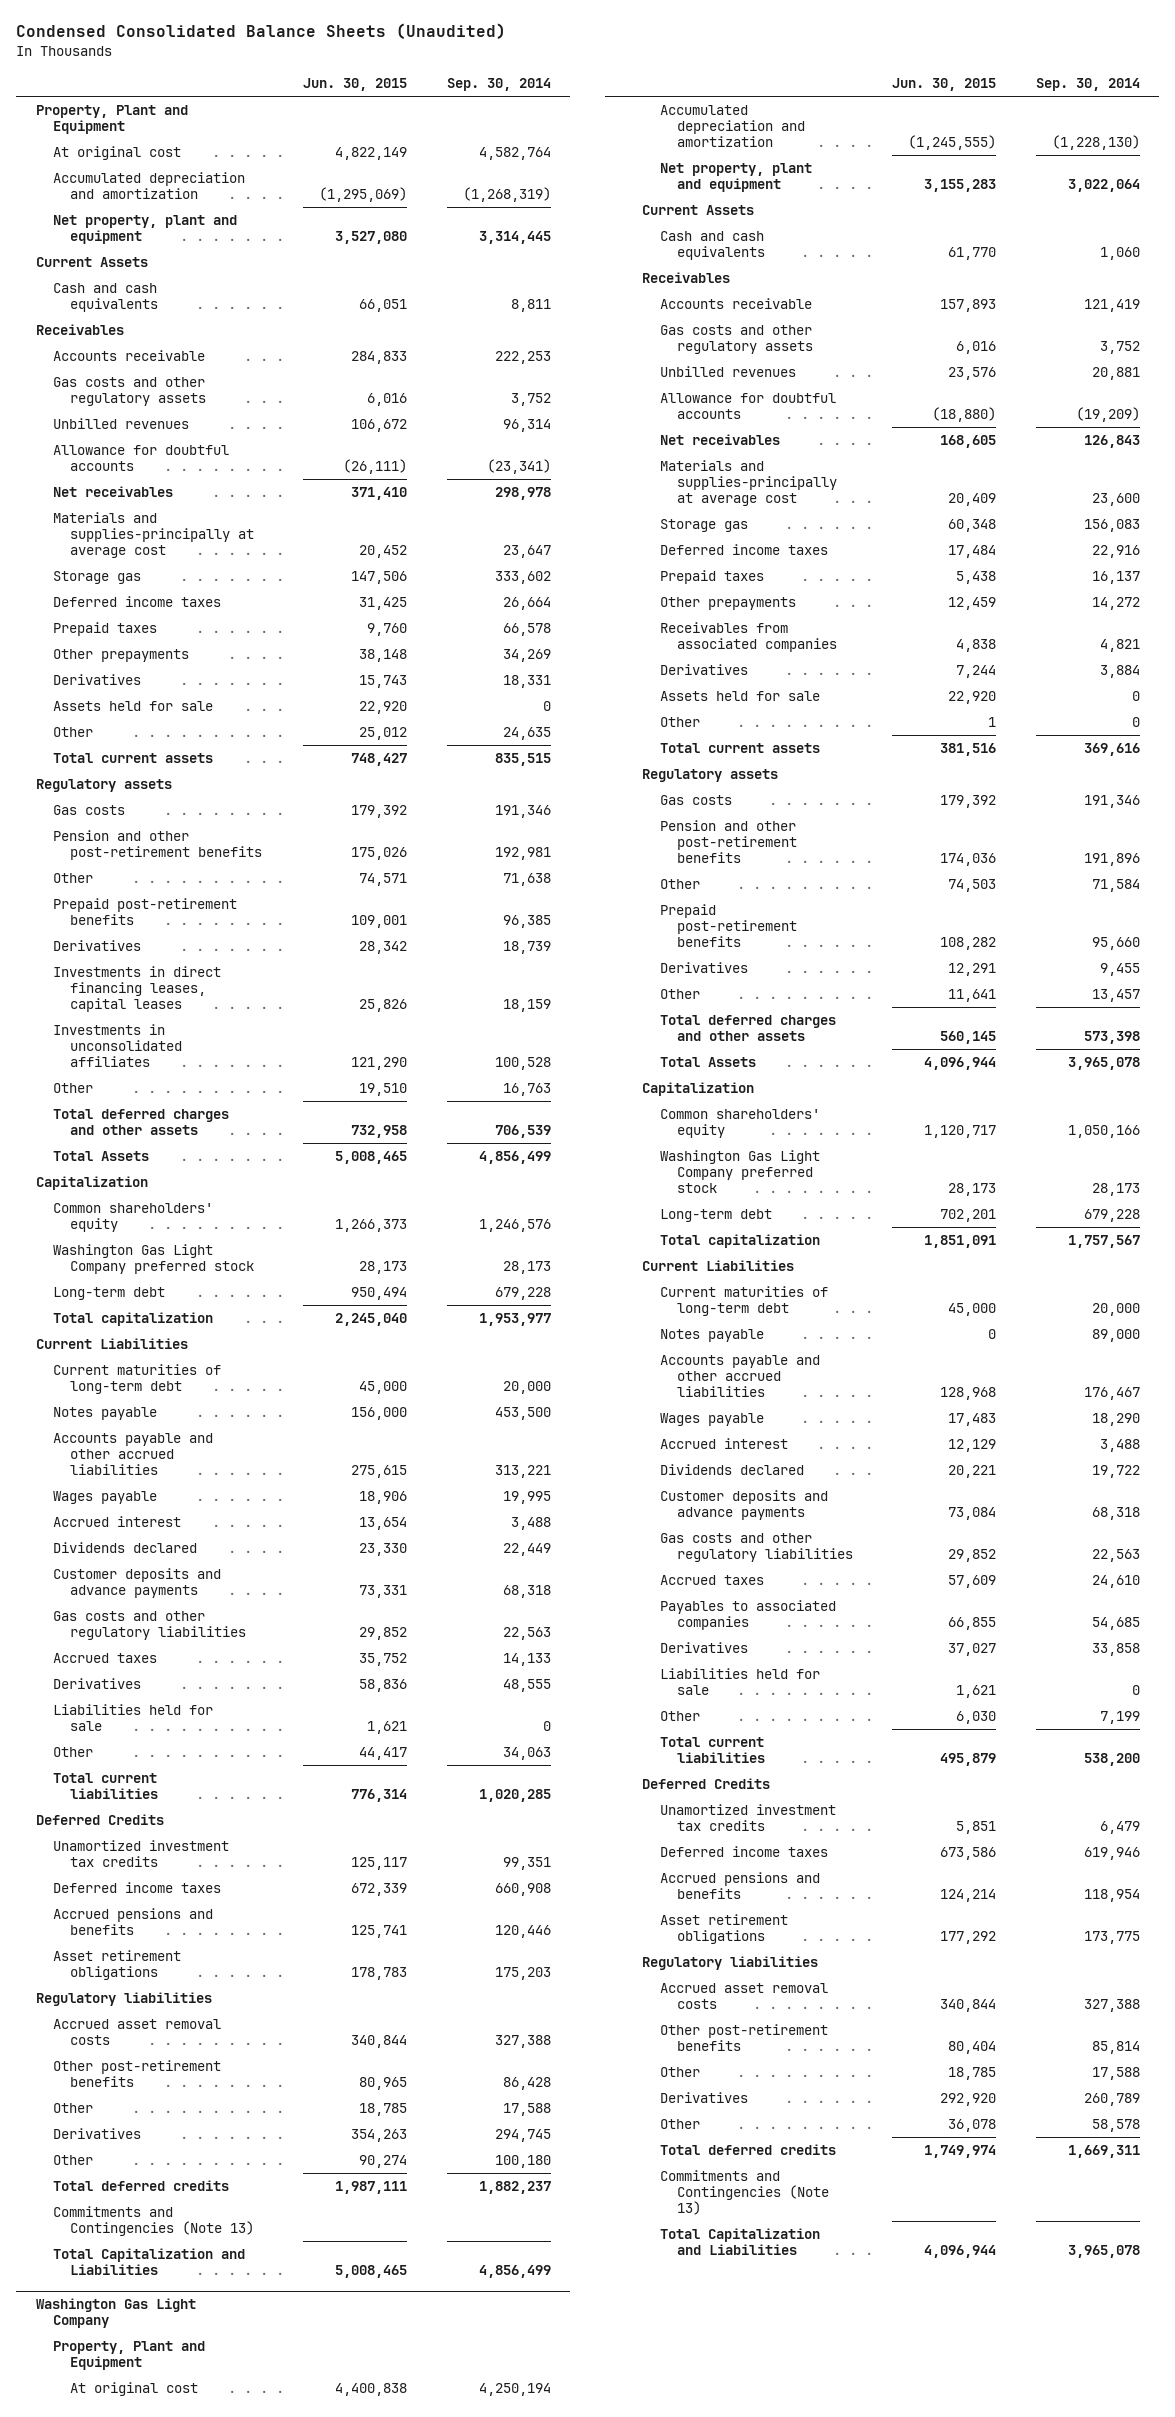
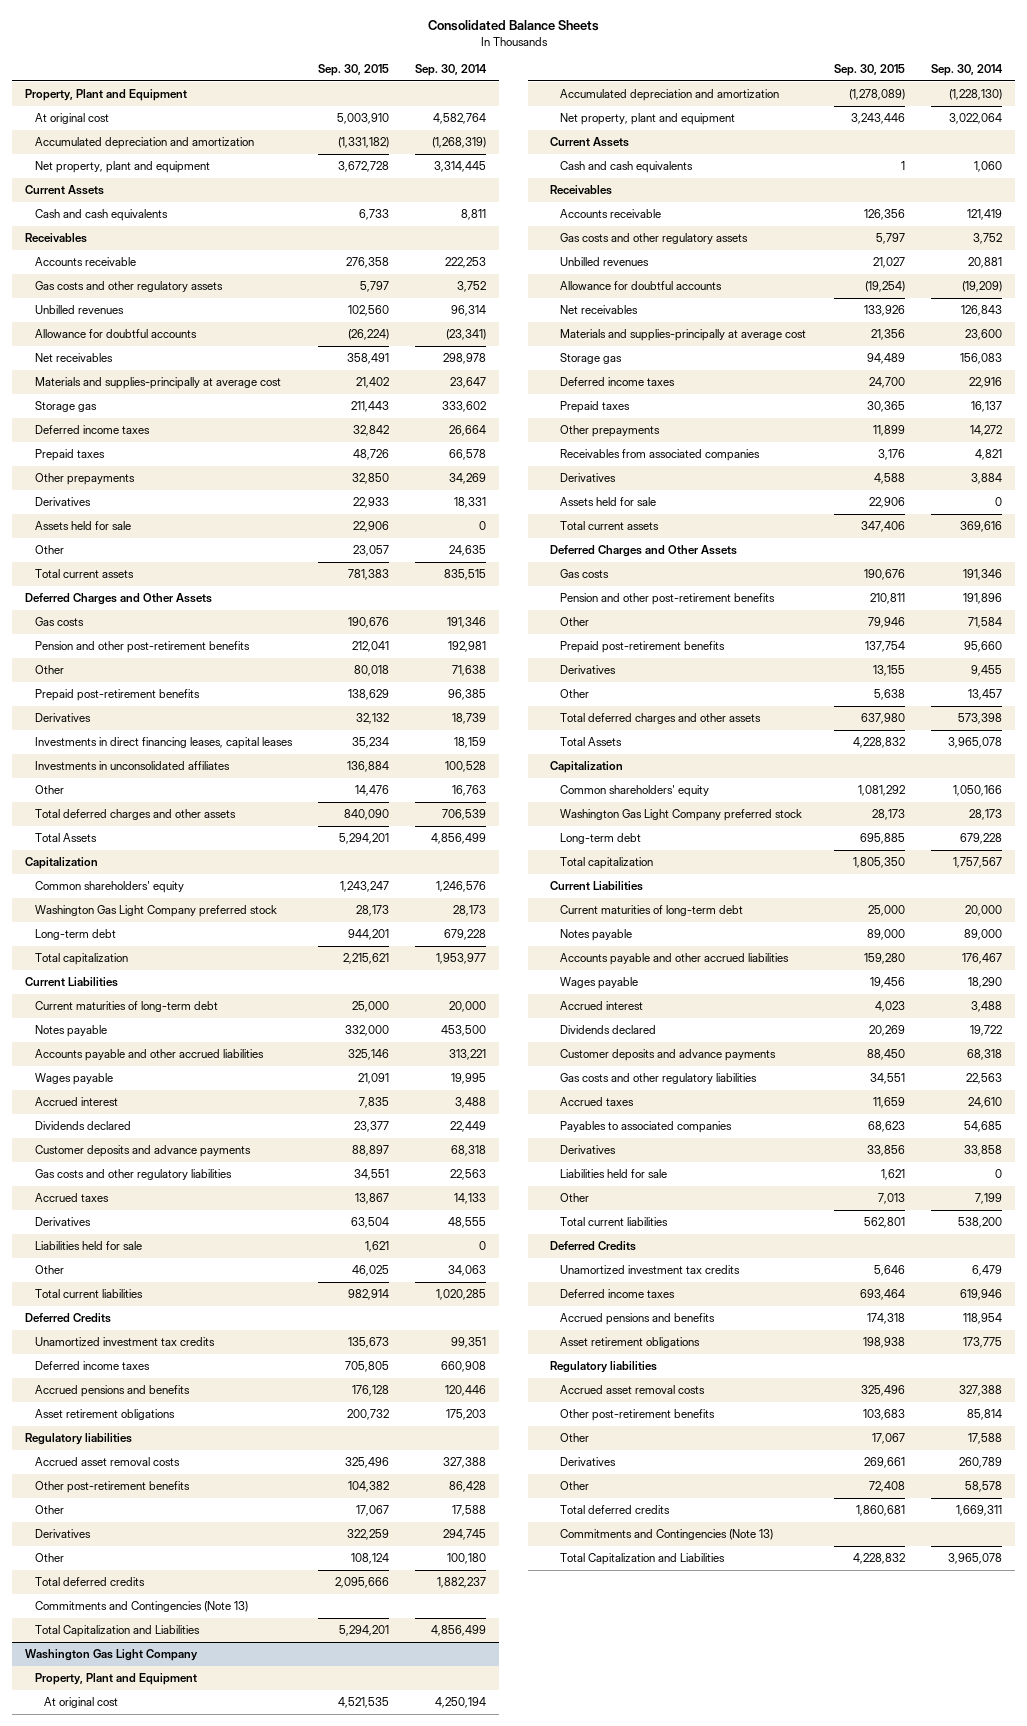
[15,23,506,40] Condensed Consolidated Balance Sheets (Unaudited) -> [427,20,599,32] Consolidated Balance Sheets
[303,78,408,92] Jun. 30, 2015 -> none
none -> [318,64,390,77] Sep. 30, 2015
[35,779,172,793] Regulatory assets -> none
none -> [25,593,213,606] Deferred Charges and Other Assets
[659,717,700,728] Other -> none
[642,769,779,783] Regulatory assets -> none
none -> [550,545,738,558] Deferred Charges and Other Assets

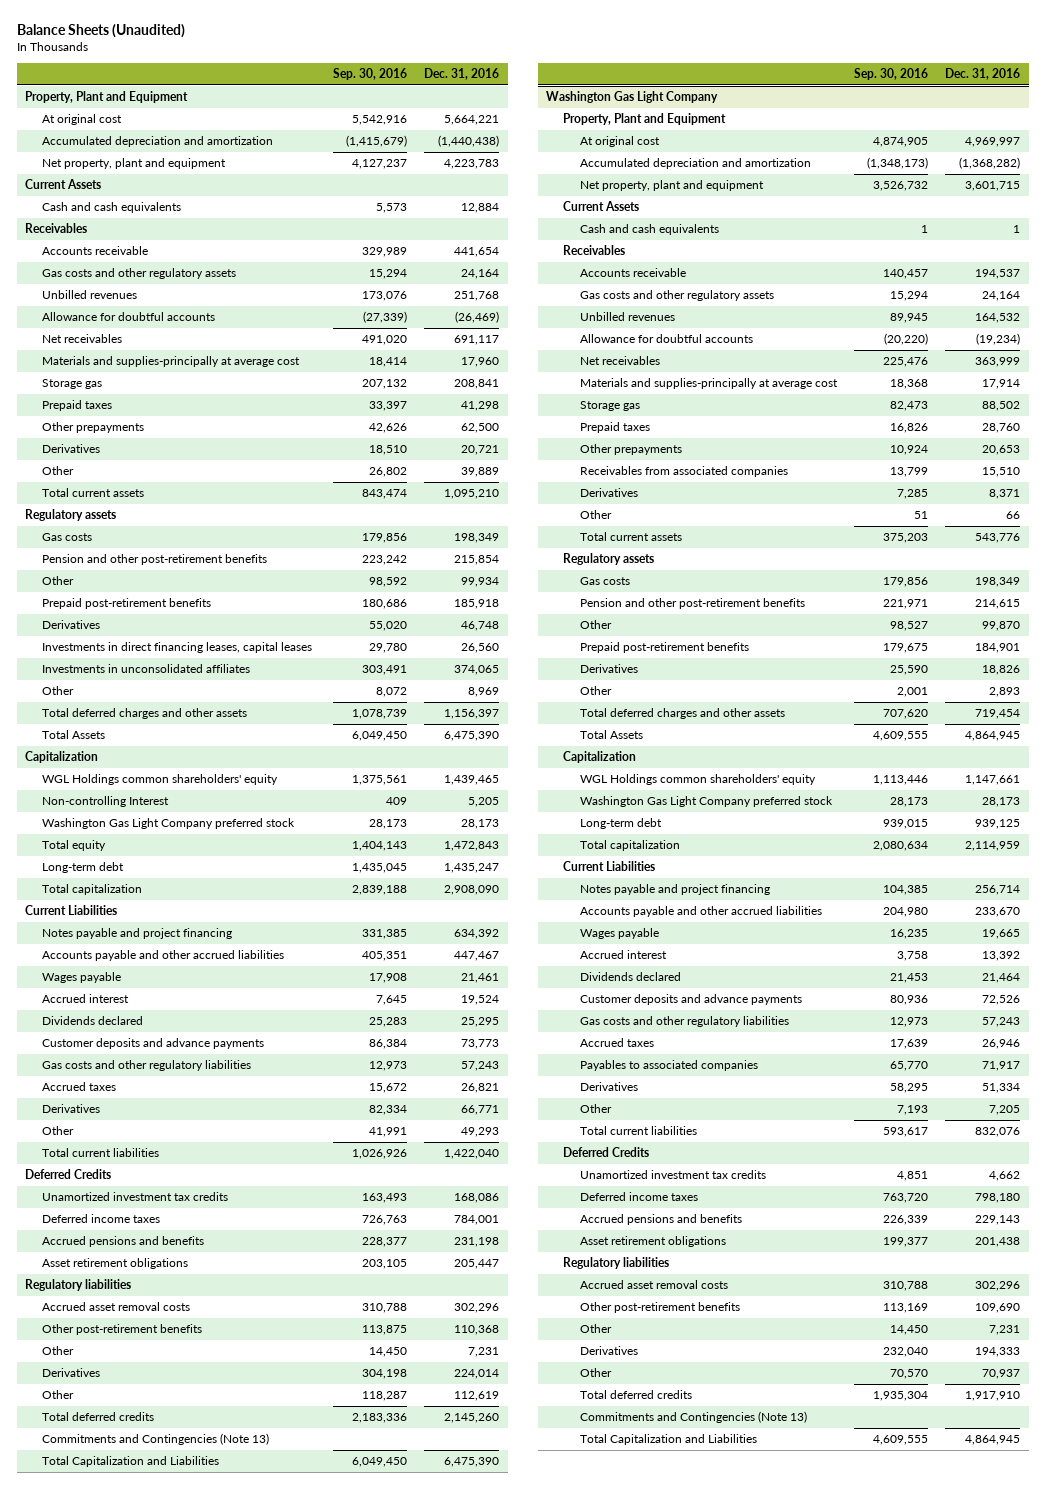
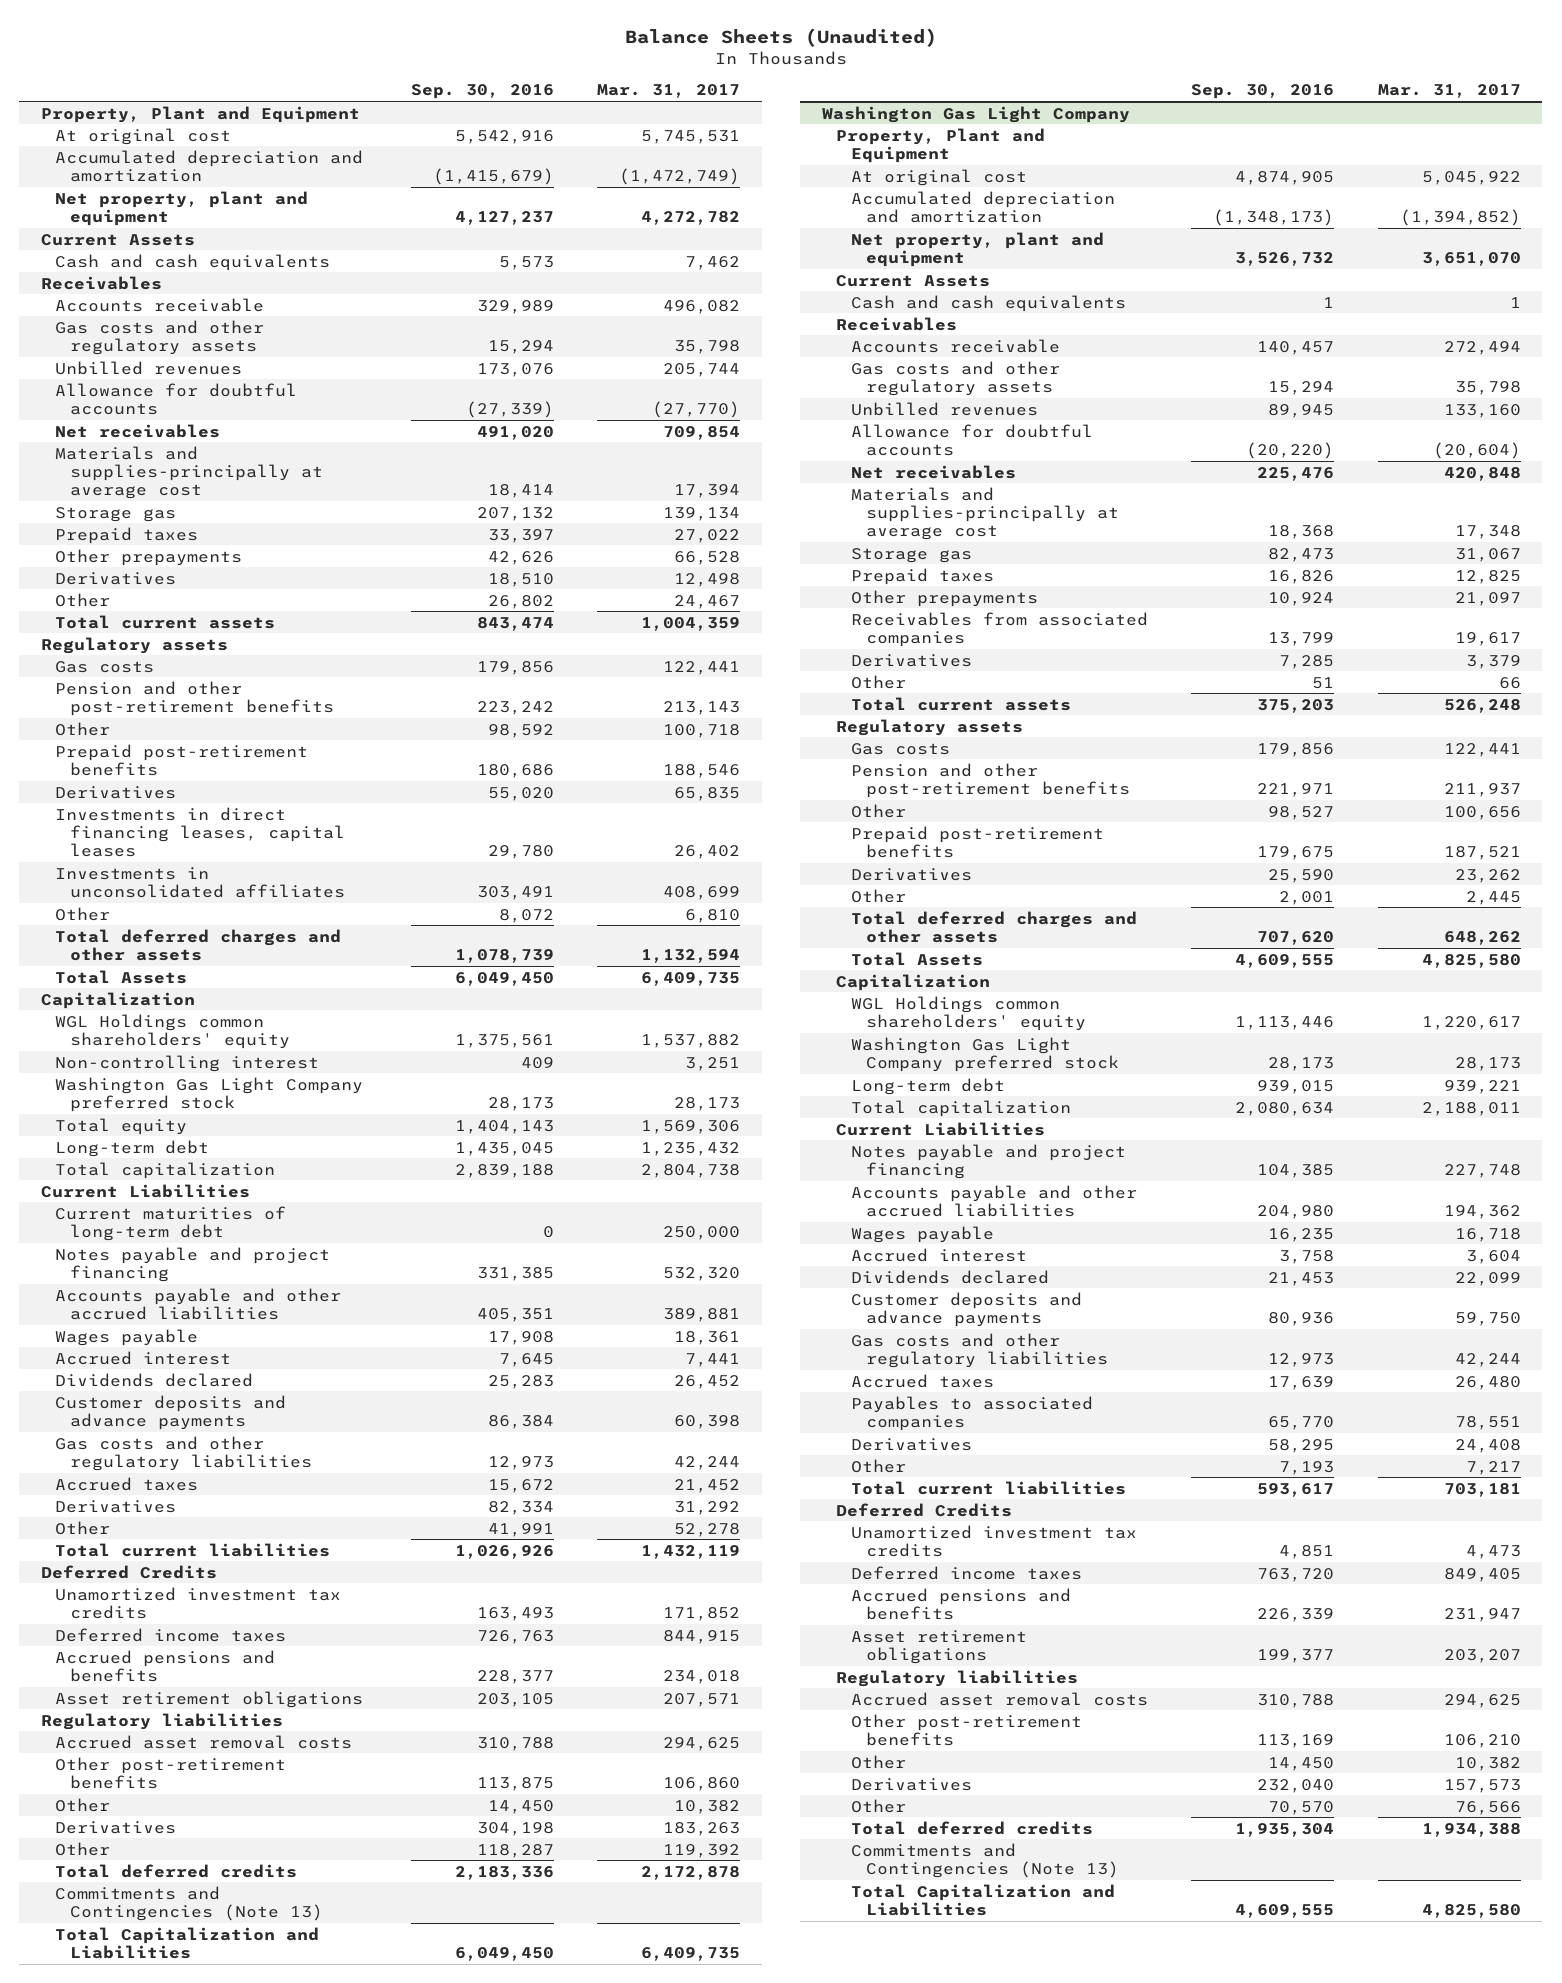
[424,68,500,81] Dec. 31, 2016 -> none
none -> [596,84,740,99] Mar. 31, 2017
[41,796,169,808] Non-controlling Interest -> [55,1054,320,1072] Non-controlling interest
none -> [55,1205,287,1241] Current maturities of long-term debt

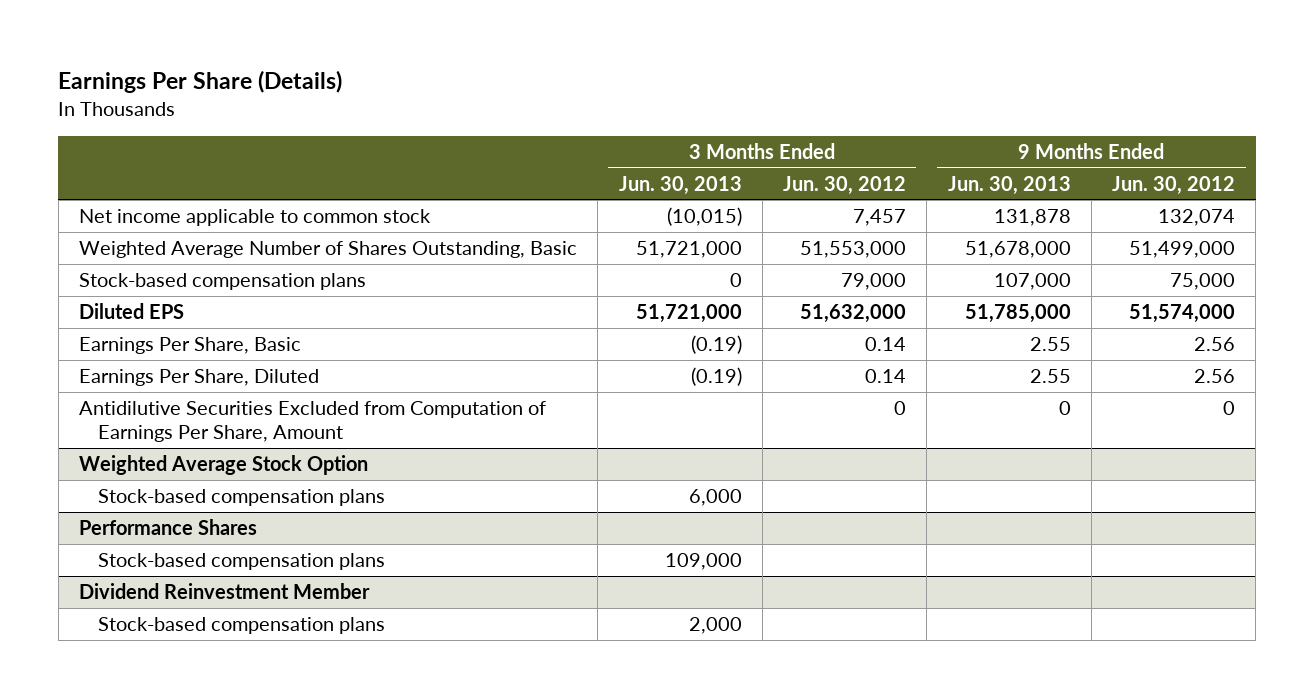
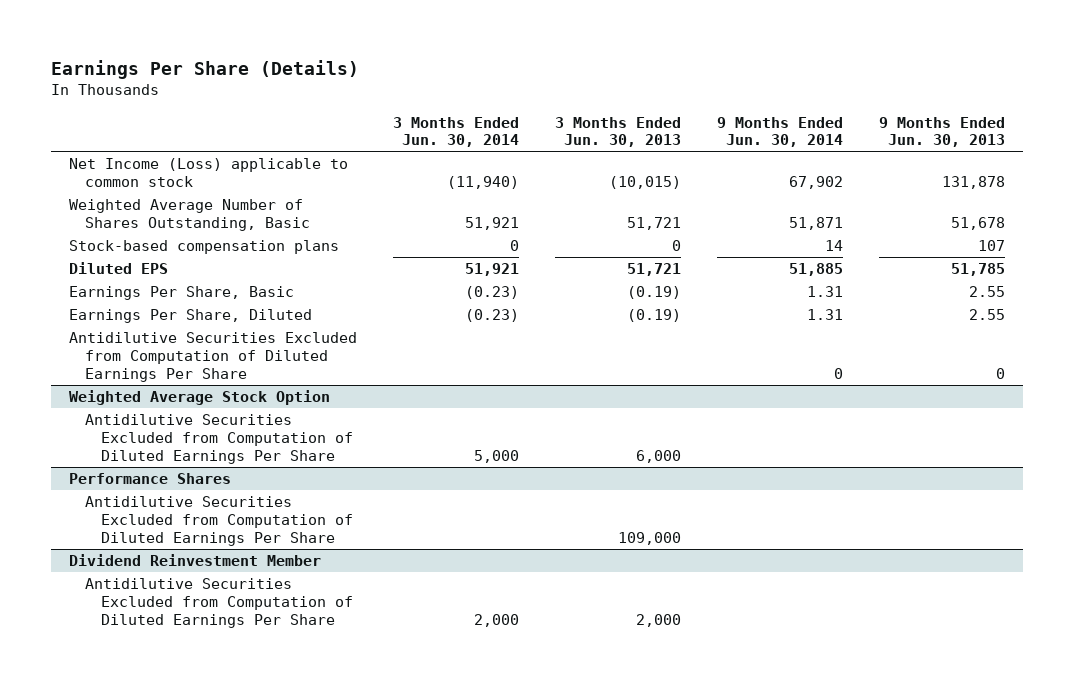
[783,175,907,195] Jun. 30, 2012 -> none
[1112,175,1236,195] Jun. 30, 2012 -> none
none -> [392,116,519,148] 3 Months Ended Jun. 30, 2014
none -> [716,116,843,148] 9 Months Ended Jun. 30, 2014
[79,209,432,227] Net income applicable to common stock -> [69,158,349,187] Net Income (Loss) applicable to common stock
[635,241,742,259] 51,721,000 -> [626,216,681,230] 51,721
[964,241,1071,259] 51,678,000 -> [950,216,1005,230] 51,678
[993,273,1071,291] 107,000 -> [977,240,1005,252] 107
[635,304,742,324] 51,721,000 -> [626,263,681,277] 51,721
[964,304,1071,324] 51,785,000 -> [950,263,1005,277] 51,785
[79,401,547,443] Antidilutive Securities Excluded from Computation of Earnings Per Share, Amount -> [69,332,358,382] Antidilutive Securities Excluded from Computation of Diluted Earnings Per Share
[98,489,386,507] Stock-based compensation plans -> none
none -> [85,414,354,464] Antidilutive Securities Excluded from Computation of Diluted Earnings Per Share
[98,553,386,571] Stock-based compensation plans -> none
none -> [85,496,354,546] Antidilutive Securities Excluded from Computation of Diluted Earnings Per Share
[98,617,386,635] Stock-based compensation plans -> none
none -> [85,578,354,628] Antidilutive Securities Excluded from Computation of Diluted Earnings Per Share

